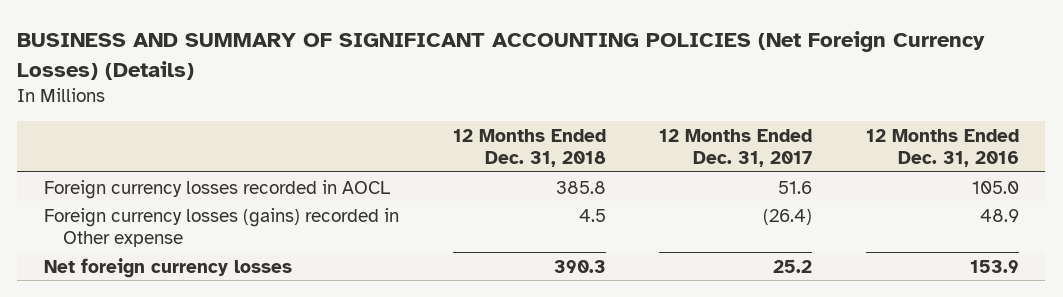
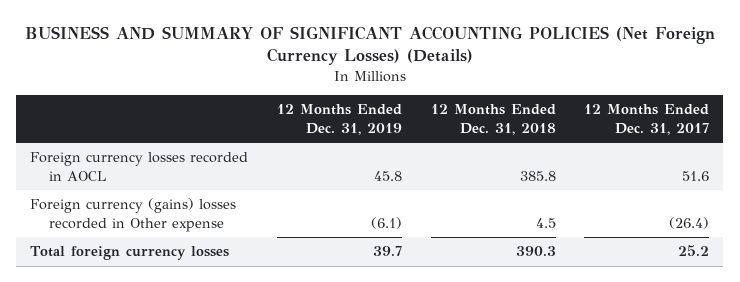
[865,128,1019,168] 12 Months Ended Dec. 31, 2016 -> none
none -> [276,104,402,135] 12 Months Ended Dec. 31, 2019
[44,207,400,247] Foreign currency losses (gains) recorded in Other expense -> [30,198,237,232] Foreign currency (gains) losses recorded in Other expense
[44,257,293,278] Net foreign currency losses -> [30,246,230,261] Total foreign currency losses

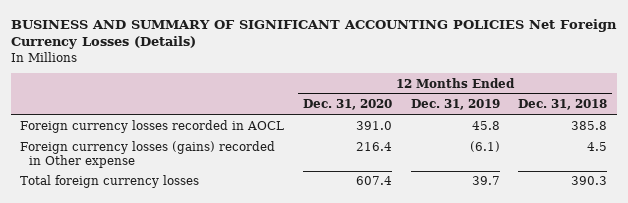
[24,25,715,66] BUSINESS AND SUMMARY OF SIGNIFICANT ACCOUNTING POLICIES (Net Foreign Currency Losses) (Details) -> [11,18,618,50] BUSINESS AND SUMMARY OF SIGNIFICANT ACCOUNTING POLICIES Net Foreign Currency Losses (Details)
[584,104,710,135] 12 Months Ended Dec. 31, 2017 -> none
none -> [303,99,393,111] Dec. 31, 2020
[30,198,237,232] Foreign currency (gains) losses recorded in Other expense -> [20,141,276,168] Foreign currency losses (gains) recorded in Other expense

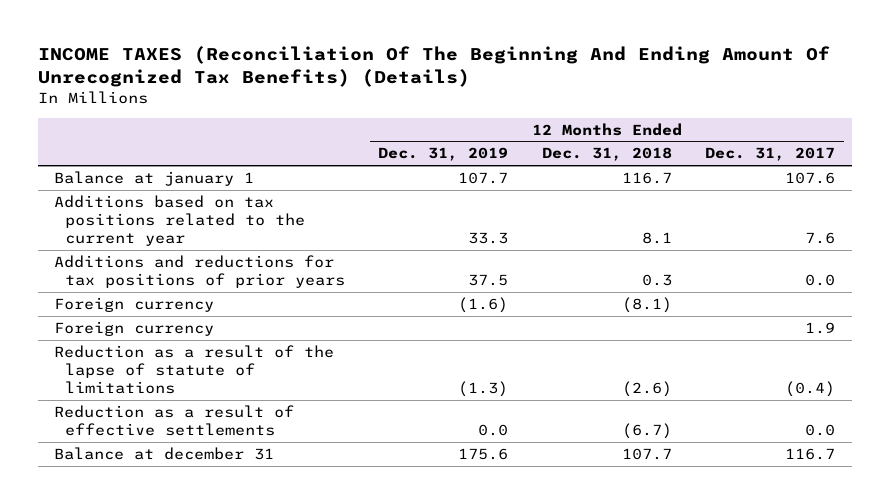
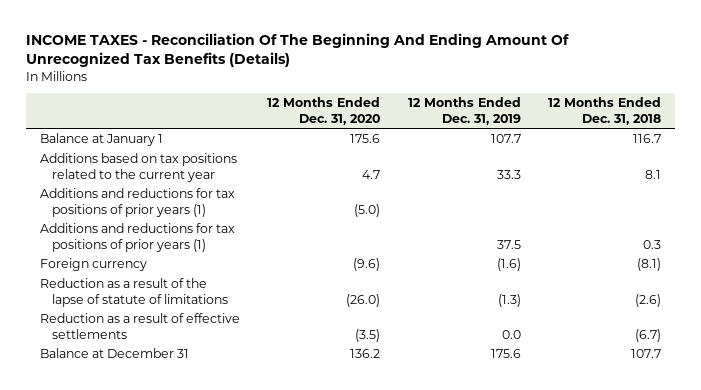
[37,46,830,88] INCOME TAXES (Reconciliation Of The Beginning And Ending Amount Of Unrecognized Tax Benefits) (Details) -> [25,32,569,68] INCOME TAXES - Reconciliation Of The Beginning And Ending Amount Of Unrecognized Tax Benefits (Details)
[705,147,836,162] Dec. 31, 2017 -> none
none -> [267,97,381,125] 12 Months Ended Dec. 31, 2020
[54,171,255,187] Balance at january 1 -> [39,133,163,147] Balance at January 1
none -> [39,188,235,217] Additions and reductions for tax positions of prior years (1)
[54,255,345,289] Additions and reductions for tax positions of prior years -> [39,223,235,252] Additions and reductions for tax positions of prior years (1)
[54,321,215,337] Foreign currency -> none
[54,447,275,461] Balance at december 31 -> [39,348,189,359] Balance at December 31

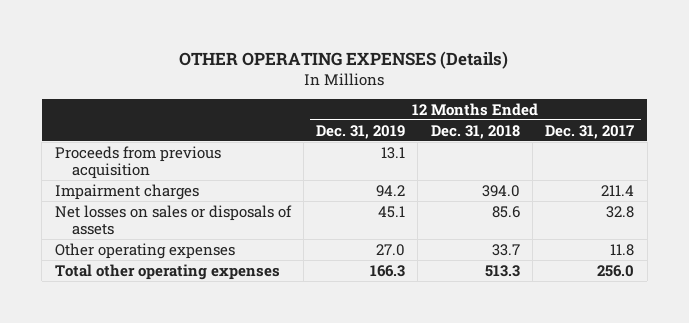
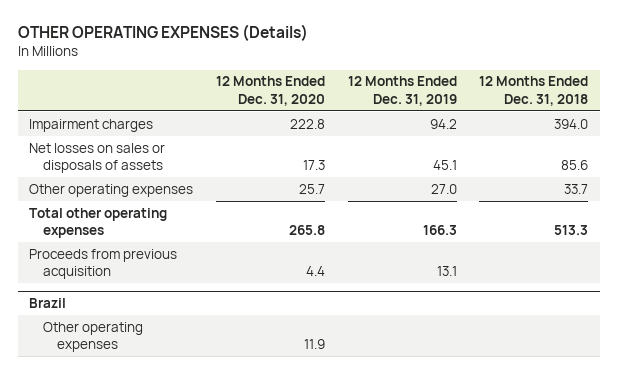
[545,124,635,139] Dec. 31, 2017 -> none
none -> [215,76,325,106] 12 Months Ended Dec. 31, 2020
[54,145,221,179] Proceeds from previous acquisition -> [29,248,178,279] Proceeds from previous acquisition
none -> [29,298,67,309] Brazil
none -> [43,321,144,352] Other operating expenses

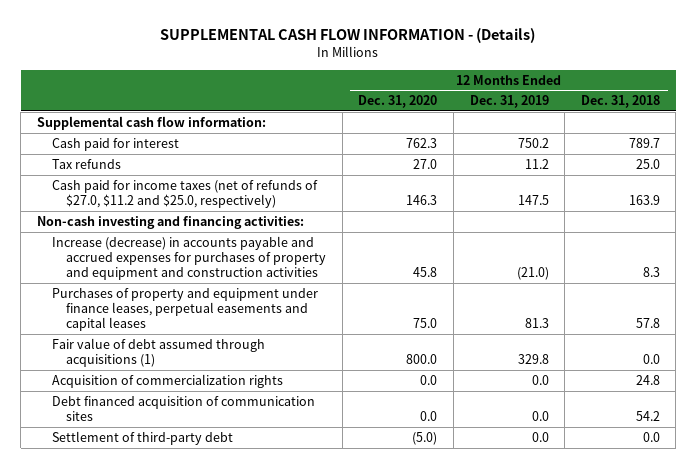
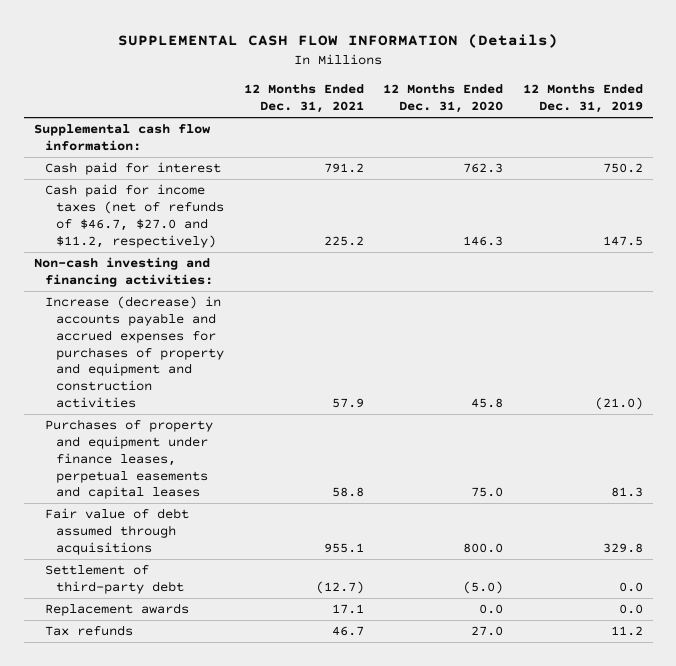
[160,28,536,44] SUPPLEMENTAL CASH FLOW INFORMATION - (Details) -> [118,34,559,49] SUPPLEMENTAL CASH FLOW INFORMATION (Details)
[580,95,660,109] Dec. 31, 2018 -> none
none -> [243,84,364,114] 12 Months Ended Dec. 31, 2021
[51,179,318,209] Cash paid for income taxes (net of refunds of $27.0, $11.2 and $25.0, respectively) -> [44,184,225,248] Cash paid for income taxes (net of refunds of $46.7, $27.0 and $11.2, respectively)
[51,373,283,388] Acquisition of commercialization rights -> none
[51,395,315,422] Debt financed acquisition of communication sites -> none
[51,337,265,368] Fair value of debt assumed through acquisitions (1) -> [44,508,189,555] Fair value of debt assumed through acquisitions
none -> [44,603,189,617] Replacement awards
[51,158,121,169] Tax refunds -> [44,625,133,637] Tax refunds

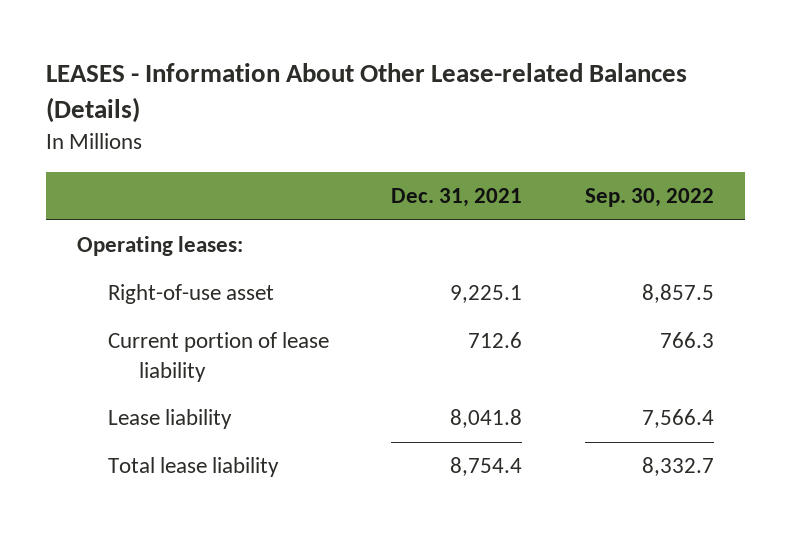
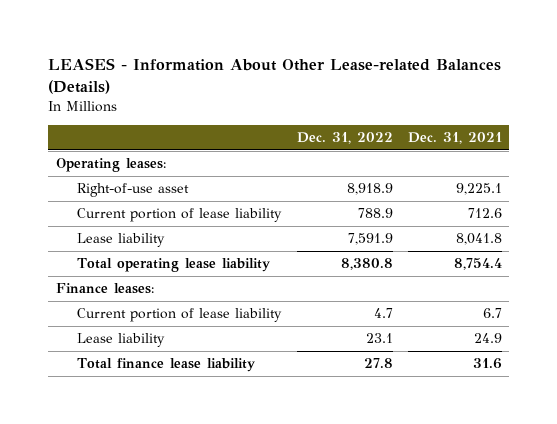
[584,188,714,208] Sep. 30, 2022 -> none
none -> [296,132,393,145] Dec. 31, 2022
[108,457,280,478] Total lease liability -> [77,258,271,273] Total operating lease liability
none -> [55,283,154,295] Finance leases:
none -> [77,308,283,323] Current portion of lease liability
none -> [77,333,166,348] Lease liability
none -> [77,358,256,373] Total finance lease liability

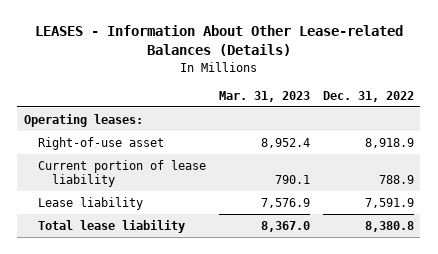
[407,132,502,145] Dec. 31, 2021 -> none
none -> [218,90,310,102] Mar. 31, 2023
[55,283,154,295] Finance leases: -> none
[77,308,283,323] Current portion of lease liability -> none
[77,333,166,348] Lease liability -> none
[77,358,256,373] Total finance lease liability -> none
[77,258,271,273] Total operating lease liability -> [37,219,185,233] Total lease liability

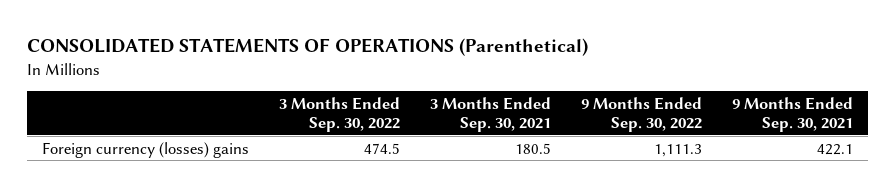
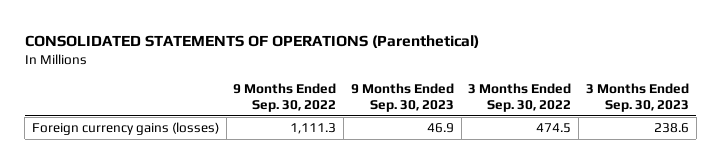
[429,96,551,132] 3 Months Ended Sep. 30, 2021 -> none
[732,96,854,132] 9 Months Ended Sep. 30, 2021 -> none
none -> [350,83,454,113] 9 Months Ended Sep. 30, 2023
none -> [585,83,689,113] 3 Months Ended Sep. 30, 2023
[41,141,249,158] Foreign currency (losses) gains -> [31,122,219,136] Foreign currency gains (losses)

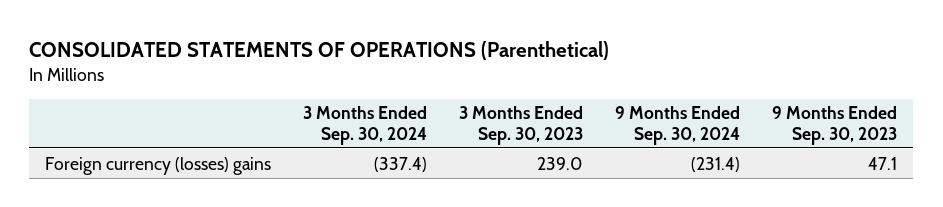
[233,83,337,113] 9 Months Ended Sep. 30, 2022 -> none
[468,83,572,113] 3 Months Ended Sep. 30, 2022 -> none
none -> [303,106,428,145] 3 Months Ended Sep. 30, 2024
none -> [615,106,741,145] 9 Months Ended Sep. 30, 2024
[31,122,219,136] Foreign currency gains (losses) -> [45,156,272,175] Foreign currency (losses) gains
[426,123,454,134] 46.9 -> [868,156,898,170] 47.1
[653,123,689,134] 238.6 -> [537,156,584,170] 239.0

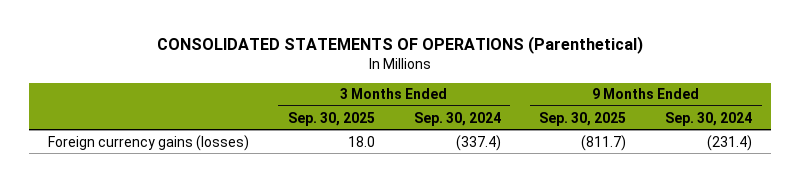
[459,106,584,145] 3 Months Ended Sep. 30, 2023 -> none
[772,106,898,145] 9 Months Ended Sep. 30, 2023 -> none
none -> [287,111,375,126] Sep. 30, 2025
none -> [539,111,627,126] Sep. 30, 2025
[45,156,272,175] Foreign currency (losses) gains -> [48,134,250,151] Foreign currency gains (losses)

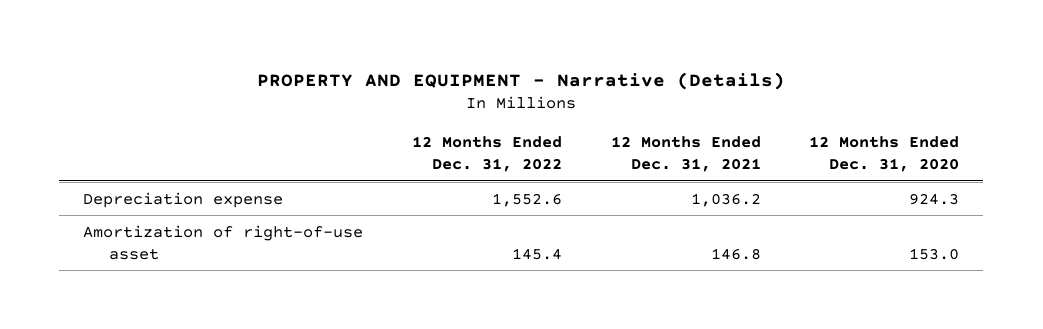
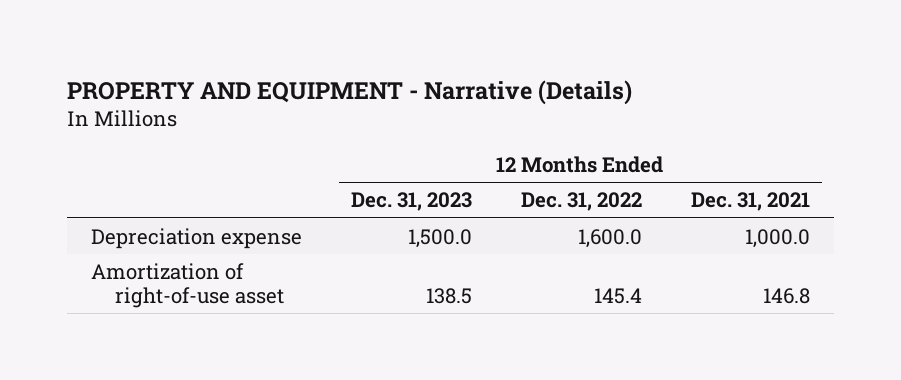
[809,136,960,173] 12 Months Ended Dec. 31, 2020 -> none
none -> [350,192,472,212] Dec. 31, 2023
[491,192,562,207] 1,552.6 -> [577,229,642,249] 1,600.0
[690,192,761,207] 1,036.2 -> [744,229,810,249] 1,000.0

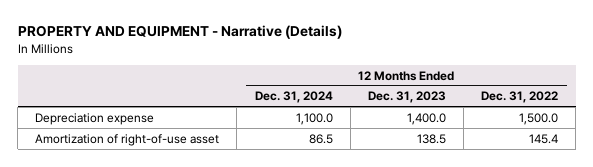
[690,192,810,212] Dec. 31, 2021 -> none
none -> [254,91,333,104] Dec. 31, 2024
[407,229,472,249] 1,500.0 -> [406,112,446,125] 1,400.0
[577,229,642,249] 1,600.0 -> [518,112,558,125] 1,500.0

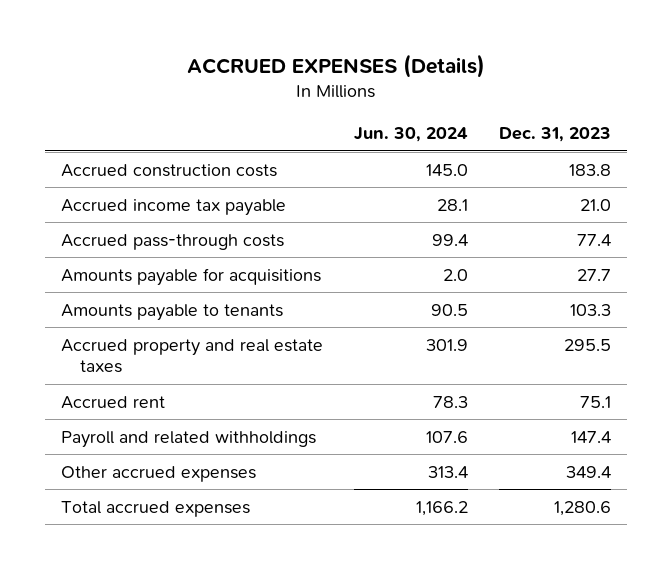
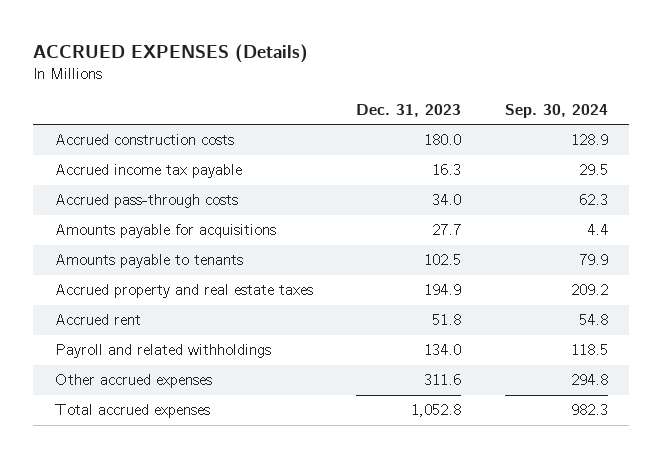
[353,127,468,143] Jun. 30, 2024 -> none
none -> [504,103,608,118] Sep. 30, 2024
[569,163,612,176] 183.8 -> [424,134,462,146] 180.0
[580,198,612,211] 21.0 -> [432,164,462,176] 16.3
[577,233,612,246] 77.4 -> [432,194,462,206] 34.0
[570,303,612,316] 103.3 -> [424,254,462,266] 102.5
[564,338,612,351] 295.5 -> [424,284,462,296] 194.9
[580,395,612,408] 75.1 -> [432,314,462,326] 51.8
[571,430,612,443] 147.4 -> [424,344,462,356] 134.0
[566,465,612,478] 349.4 -> [424,374,462,386] 311.6
[554,500,612,516] 1,280.6 -> [411,404,462,418] 1,052.8

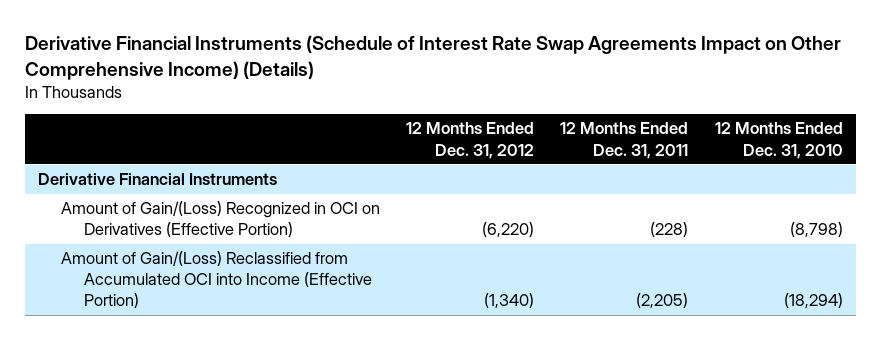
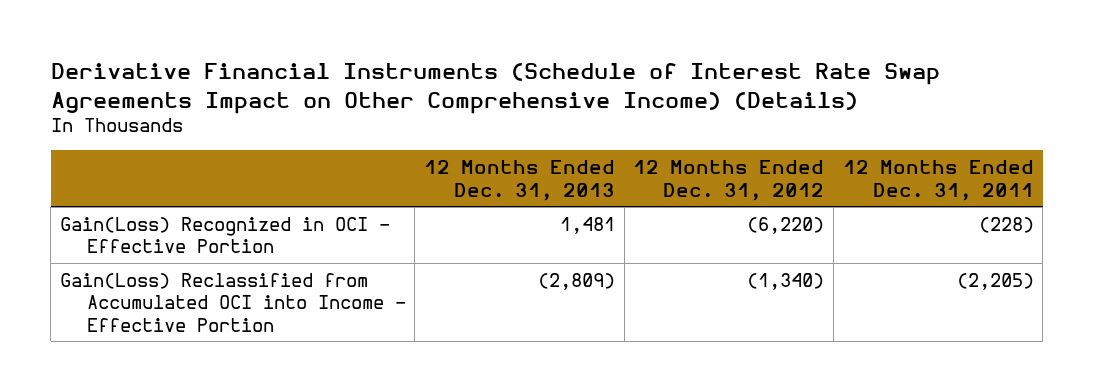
[714,122,843,159] 12 Months Ended Dec. 31, 2010 -> none
none -> [424,160,616,201] 12 Months Ended Dec. 31, 2013
[37,173,277,186] Derivative Financial Instruments -> none
[61,201,381,238] Amount of Gain/(Loss) Recognized in OCI on Derivatives (Effective Portion) -> [59,216,390,254] Gain(Loss) Recognized in OCI - Effective Portion
[61,251,373,309] Amount of Gain/(Loss) Reclassified from Accumulated OCI into Income (Effective Portion) -> [59,272,406,332] Gain(Loss) Reclassified from Accumulated OCI into Income - Effective Portion

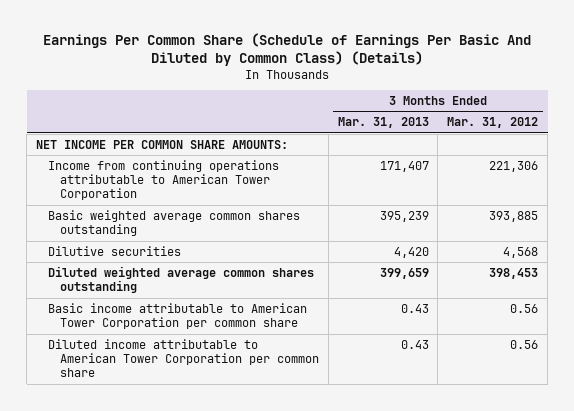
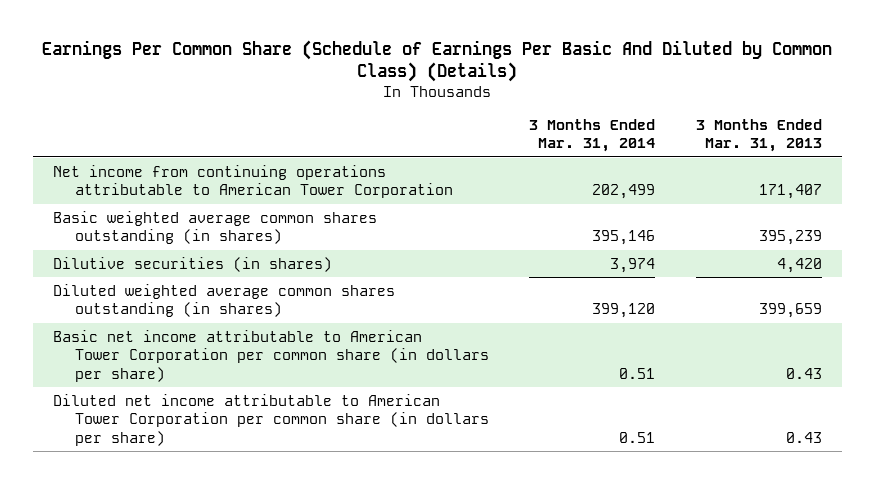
[447,117,539,129] Mar. 31, 2012 -> none
none -> [529,118,656,153] 3 Months Ended Mar. 31, 2014
[36,139,289,149] NET INCOME PER COMMON SHARE AMOUNTS: -> none
[48,159,280,201] Income from continuing operations attributable to American Tower Corporation -> [53,164,453,199] Net income from continuing operations attributable to American Tower Corporation
[48,209,301,237] Basic weighted average common shares outstanding -> [53,210,378,245] Basic weighted average common shares outstanding (in shares)
[48,245,182,256] Dilutive securities -> [53,256,333,272] Dilutive securities (in shares)
[48,265,315,294] Diluted weighted average common shares outstanding -> [53,283,396,318] Diluted weighted average common shares outstanding (in shares)
[48,302,308,330] Basic income attributable to American Tower Corporation per common share -> [53,329,489,382] Basic net income attributable to American Tower Corporation per common share (in dollars per share)
[48,338,320,378] Diluted income attributable to American Tower Corporation per common share -> [53,393,489,446] Diluted net income attributable to American Tower Corporation per common share (in dollars per share)

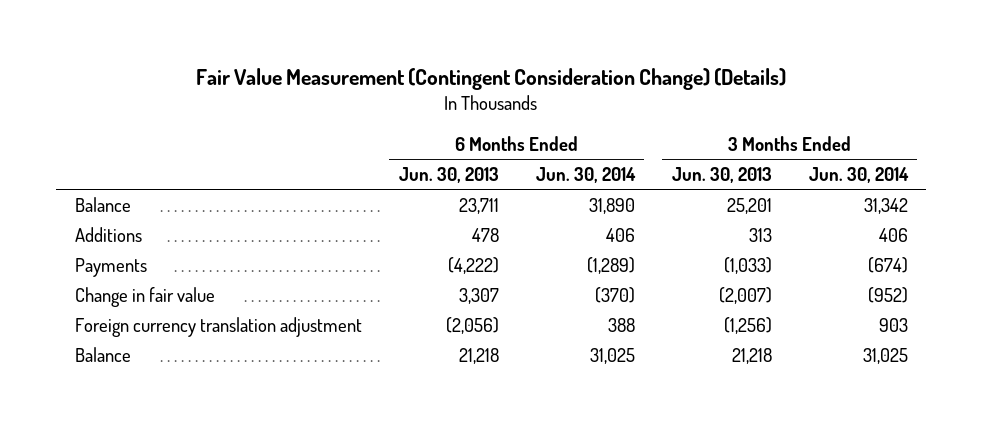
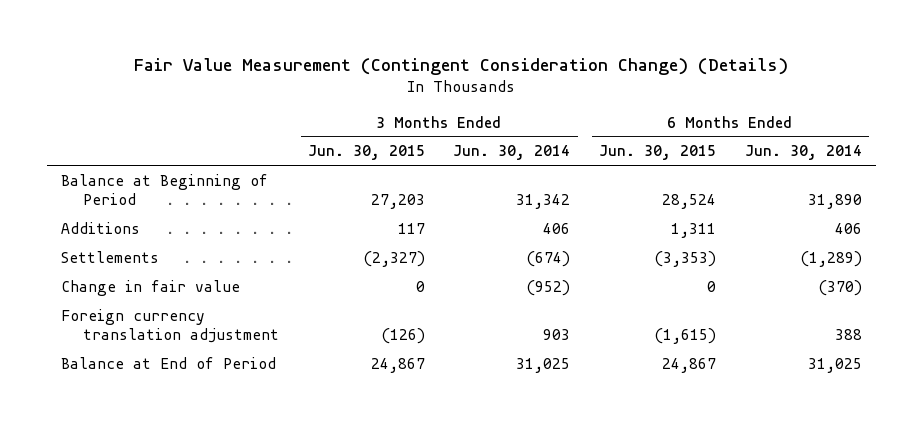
[398,166,499,183] Jun. 30, 2013 -> none
[671,166,772,183] Jun. 30, 2013 -> none
none -> [307,145,425,161] Jun. 30, 2015
none -> [599,145,717,161] Jun. 30, 2015
[74,196,131,212] Balance -> [61,173,269,205] Balance at Beginning of Period
[74,257,147,277] Payments -> [61,250,160,263] Settlements
[74,346,131,362] Balance -> [61,356,277,369] Balance at End of Period

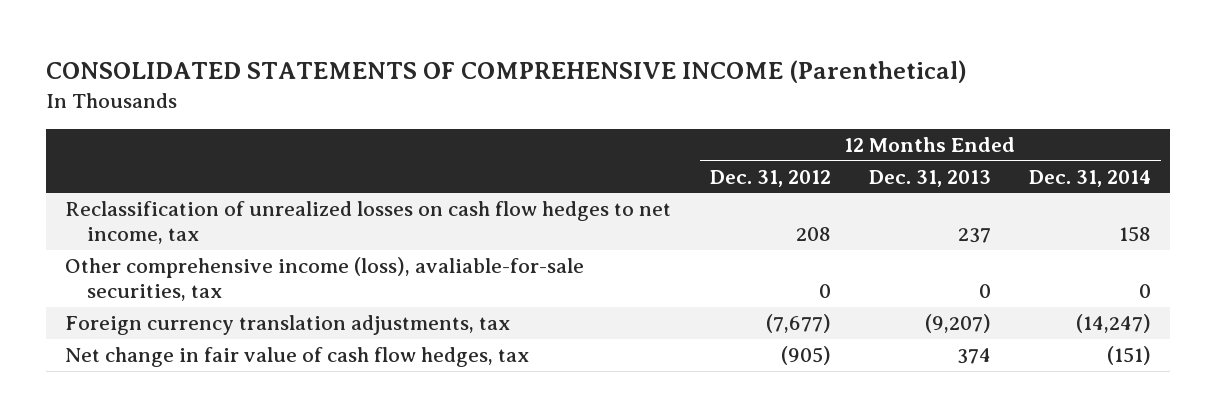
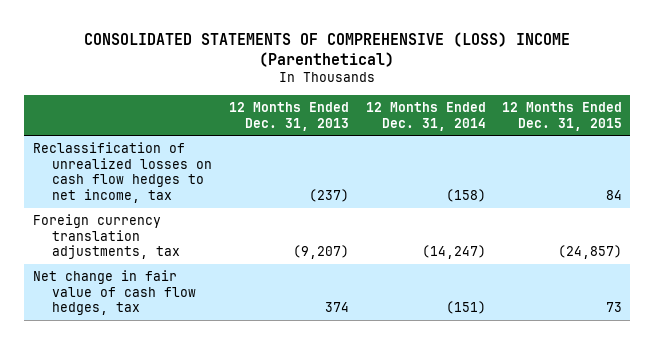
[46,60,968,84] CONSOLIDATED STATEMENTS OF COMPREHENSIVE INCOME (Parenthetical) -> [84,31,571,67] CONSOLIDATED STATEMENTS OF COMPREHENSIVE (LOSS) INCOME (Parenthetical)
[709,169,831,187] Dec. 31, 2012 -> none
none -> [502,102,623,131] 12 Months Ended Dec. 31, 2015
[65,257,585,302] Other comprehensive income (loss), avaliable-for-sale securities, tax -> none
[957,228,991,244] 237 -> [309,189,350,203] (237)
[1119,226,1152,243] 158 -> [445,189,486,203] (158)

